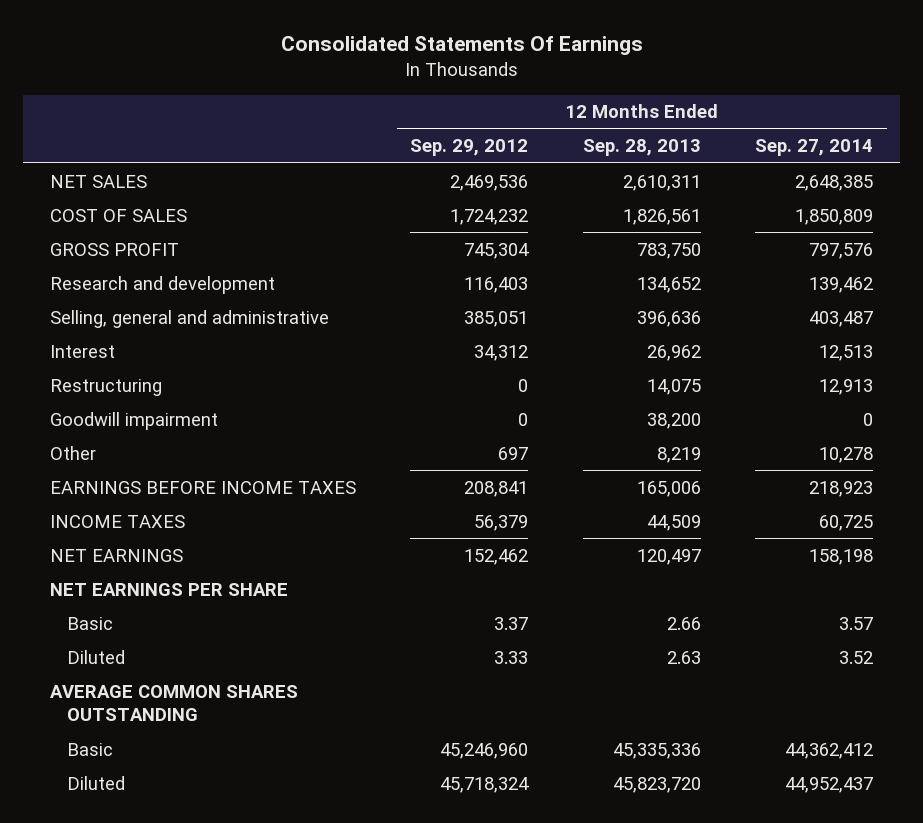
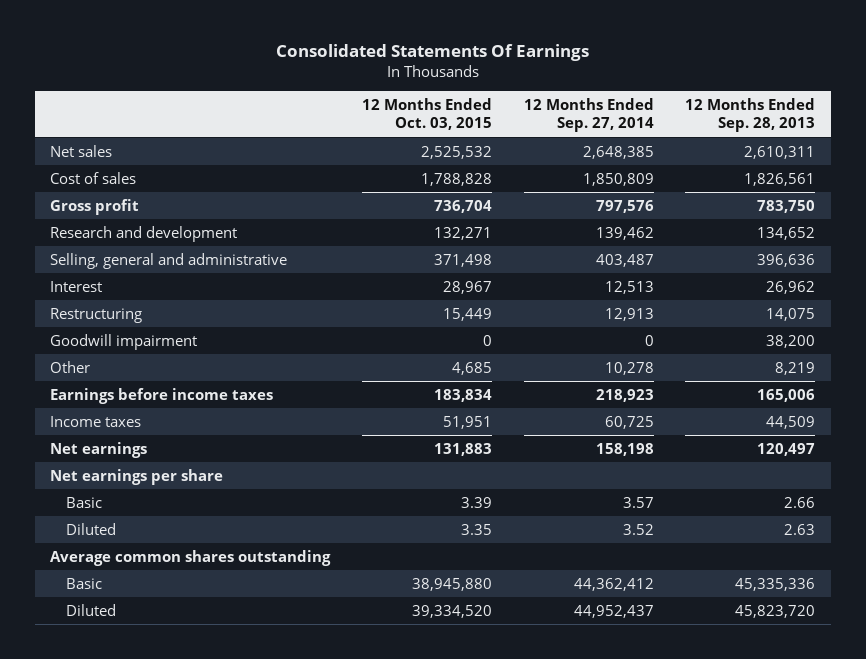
[410,139,529,157] Sep. 29, 2012 -> none
none -> [361,97,492,131] 12 Months Ended Oct. 03, 2015
[49,174,147,188] NET SALES -> [50,144,113,157] Net sales
[49,208,187,222] COST OF SALES -> [50,171,137,184] Cost of sales
[49,242,179,256] GROSS PROFIT -> [50,198,140,215] Gross profit
[49,480,356,494] EARNINGS BEFORE INCOME TAXES -> [50,387,274,404] Earnings before income taxes
[49,514,185,528] INCOME TAXES -> [50,415,142,427] Income taxes
[49,548,183,562] NET EARNINGS -> [50,441,148,458] Net earnings
[49,582,288,596] NET EARNINGS PER SHARE -> [50,468,224,485] Net earnings per share
[49,684,298,722] AVERAGE COMMON SHARES OUTSTANDING -> [50,549,332,566] Average common shares outstanding

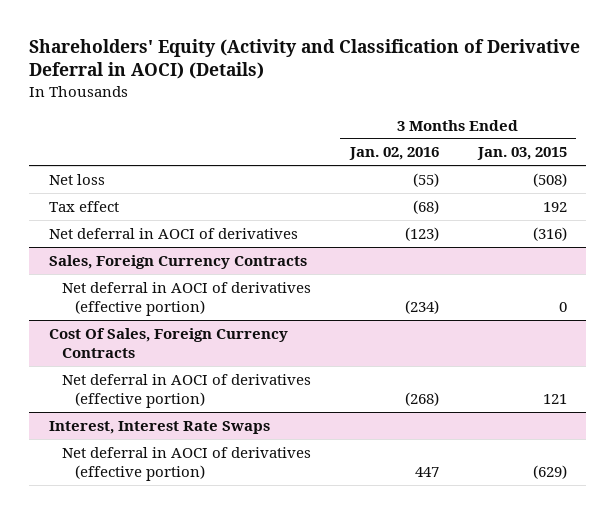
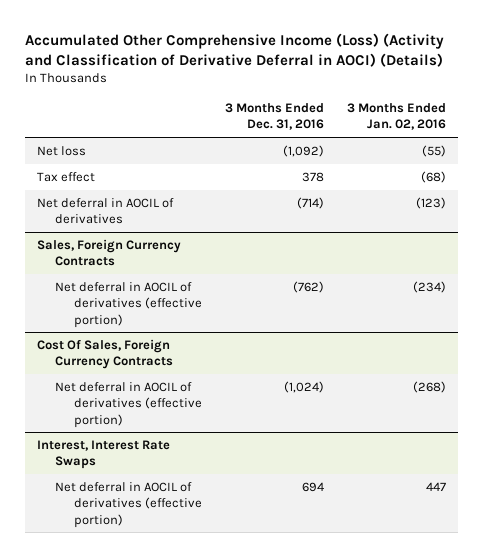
[29,38,581,80] Shareholders' Equity (Activity and Classification of Derivative Deferral in AOCI) (Details) -> [25,33,445,68] Accumulated Other Comprehensive Income (Loss) (Activity and Classification of Derivative Deferral in AOCI) (Details)
[476,147,567,161] Jan. 03, 2015 -> none
none -> [225,103,325,131] 3 Months Ended Dec. 31, 2016
[48,227,298,239] Net deferral in AOCI of derivatives -> [36,197,174,225] Net deferral in AOCIL of derivatives
[61,281,311,317] Net deferral in AOCI of derivatives (effective portion) -> [55,281,203,328] Net deferral in AOCIL of derivatives (effective portion)
[61,373,311,409] Net deferral in AOCI of derivatives (effective portion) -> [55,381,203,428] Net deferral in AOCIL of derivatives (effective portion)
[61,446,311,482] Net deferral in AOCI of derivatives (effective portion) -> [55,481,203,528] Net deferral in AOCIL of derivatives (effective portion)

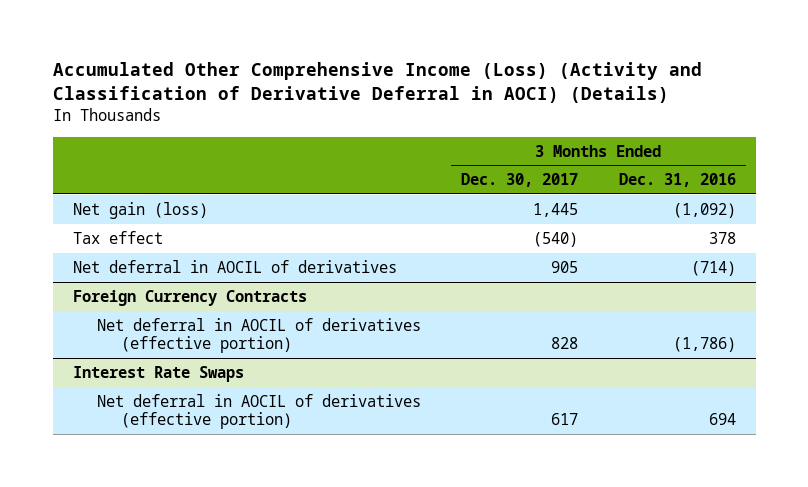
[347,103,447,131] 3 Months Ended Jan. 02, 2016 -> none
none -> [461,173,579,188] Dec. 30, 2017
[36,145,86,156] Net loss -> [72,201,208,219] Net gain (loss)
[36,338,174,370] Cost Of Sales, Foreign Currency Contracts -> none
[55,381,203,428] Net deferral in AOCIL of derivatives (effective portion) -> none
[36,238,181,267] Sales, Foreign Currency Contracts -> [72,289,307,306] Foreign Currency Contracts
[293,280,325,293] (762) -> [672,337,736,353] (1,786)
[36,439,170,470] Interest, Interest Rate Swaps -> [72,365,244,382] Interest Rate Swaps

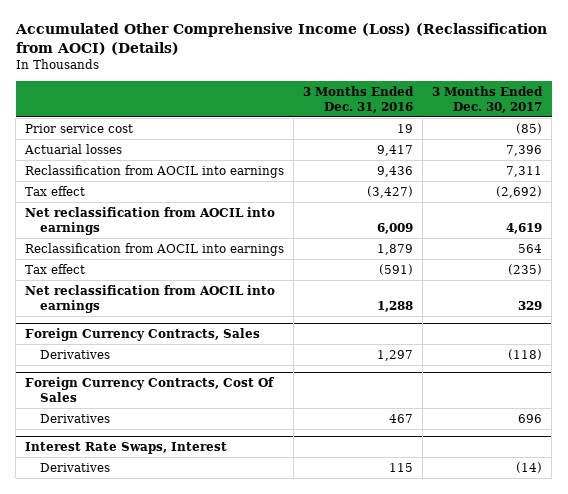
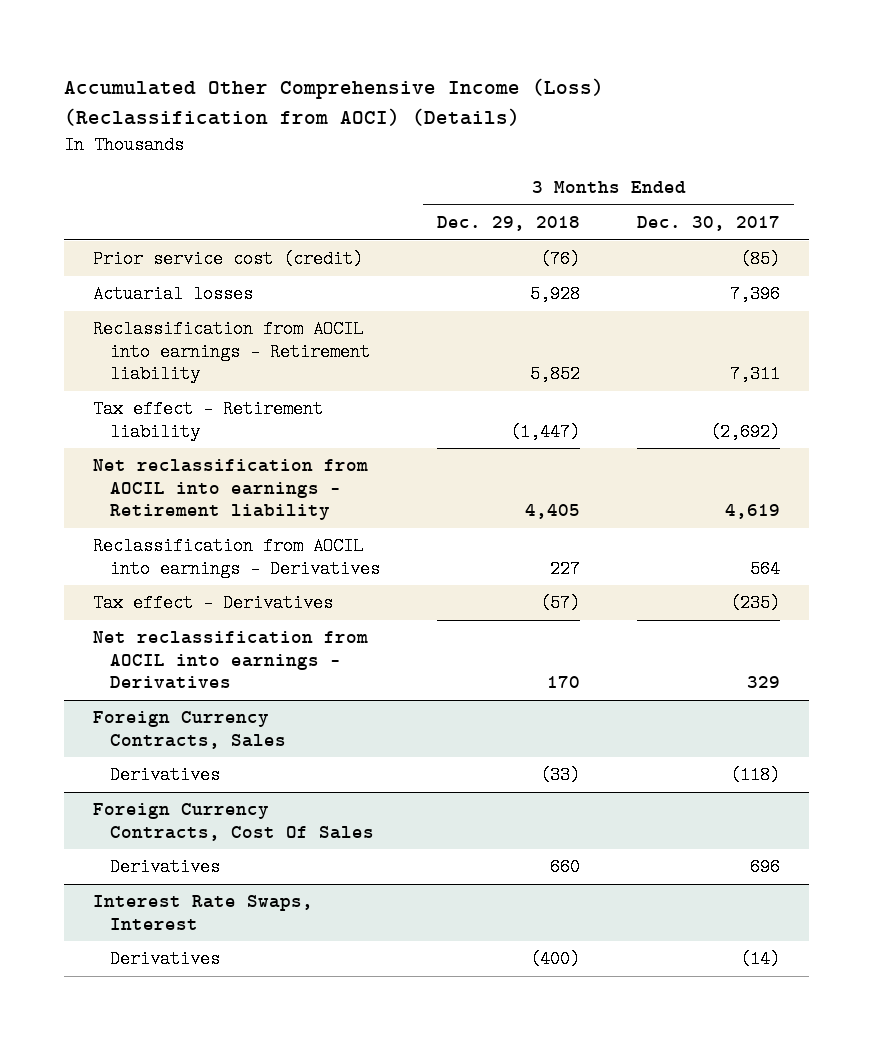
[303,85,415,113] 3 Months Ended Dec. 31, 2016 -> none
none -> [437,216,581,232] Dec. 29, 2018
[25,123,134,133] Prior service cost -> [92,250,363,269] Prior service cost (credit)
[25,164,285,178] Reclassification from AOCIL into earnings -> [92,320,371,383] Reclassification from AOCIL into earnings - Retirement liability
[25,185,86,196] Tax effect -> [92,400,323,441] Tax effect - Retirement liability
[25,206,276,235] Net reclassification from AOCIL into earnings -> [92,459,368,520] Net reclassification from AOCIL into earnings - Retirement liability
[25,242,285,256] Reclassification from AOCIL into earnings -> [92,537,381,578] Reclassification from AOCIL into earnings - Derivatives
[25,263,86,274] Tax effect -> [92,594,333,613] Tax effect - Derivatives
[25,284,276,313] Net reclassification from AOCIL into earnings -> [92,631,368,689] Net reclassification from AOCIL into earnings - Derivatives

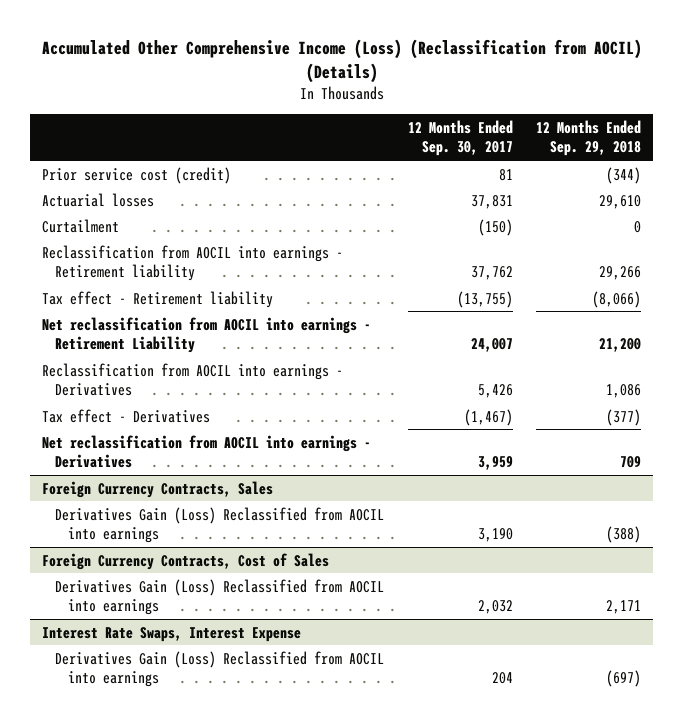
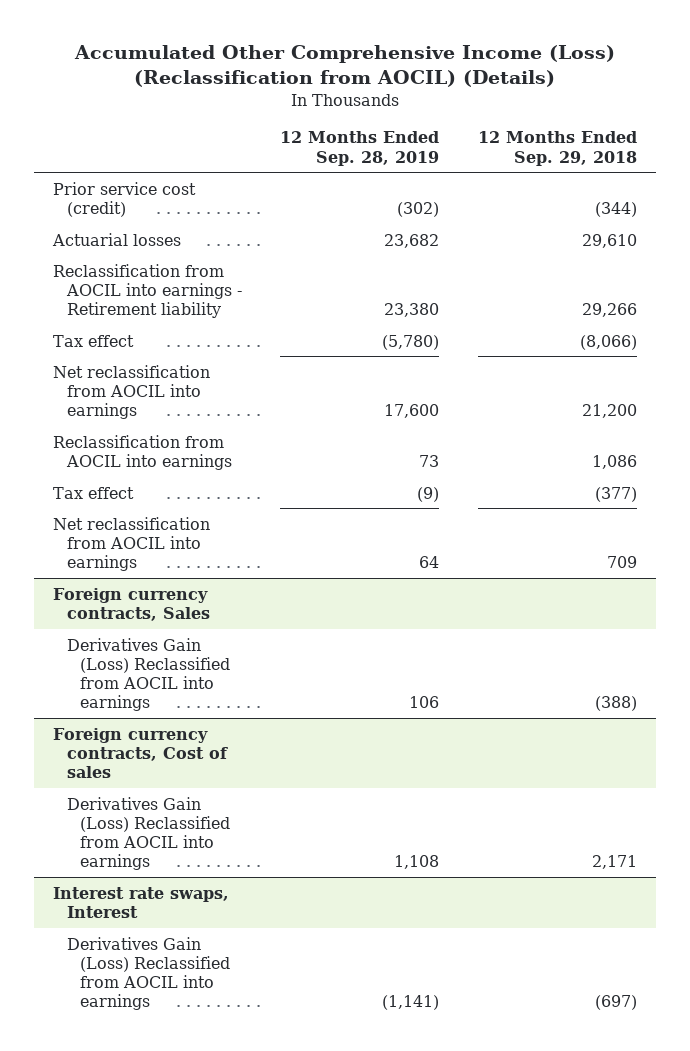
[407,119,513,157] 12 Months Ended Sep. 30, 2017 -> none
none -> [280,131,440,166] 12 Months Ended Sep. 28, 2019
[42,218,120,233] Curtailment -> none
[42,290,274,308] Tax effect - Retirement liability -> [53,334,135,347] Tax effect
[42,316,372,354] Net reclassification from AOCIL into earnings - Retirement Liability -> [53,364,211,420] Net reclassification from AOCIL into earnings
[42,362,344,397] Reclassification from AOCIL into earnings - Derivatives -> [53,434,232,470] Reclassification from AOCIL into earnings
[42,408,211,423] Tax effect - Derivatives -> [53,486,135,499] Tax effect
[42,434,372,469] Net reclassification from AOCIL into earnings - Derivatives -> [53,516,211,572] Net reclassification from AOCIL into earnings
[42,480,274,498] Foreign Currency Contracts, Sales -> [53,587,210,621] Foreign currency contracts, Sales
[42,552,330,570] Foreign Currency Contracts, Cost of Sales -> [53,727,228,779] Foreign currency contracts, Cost of sales
[42,626,302,642] Interest Rate Swaps, Interest Expense -> [53,886,230,918] Interest rate swaps, Interest

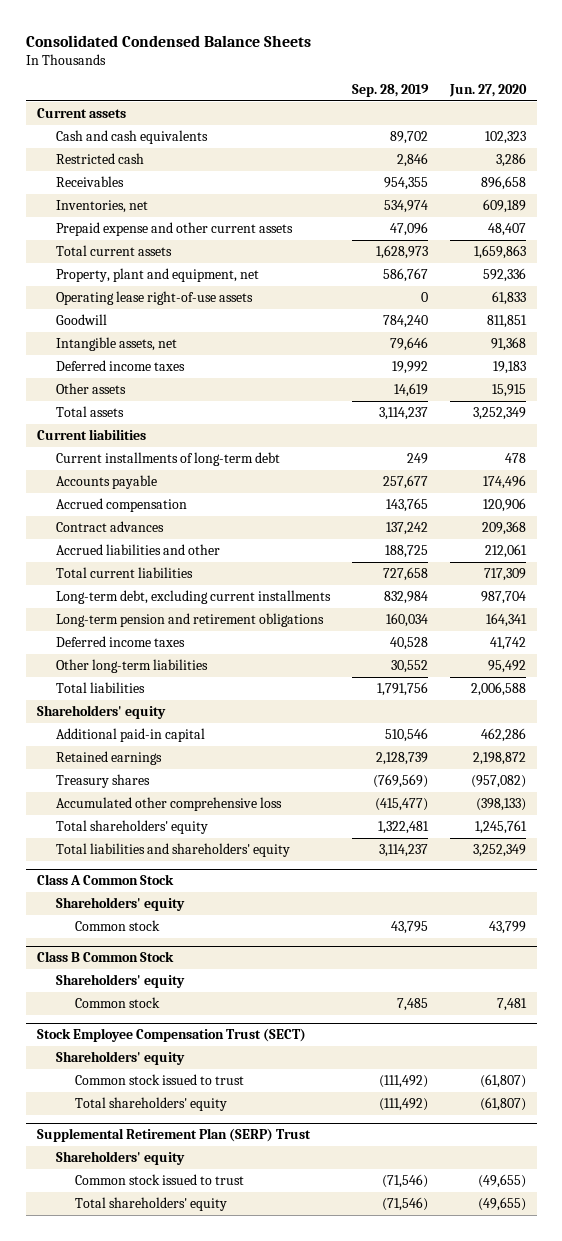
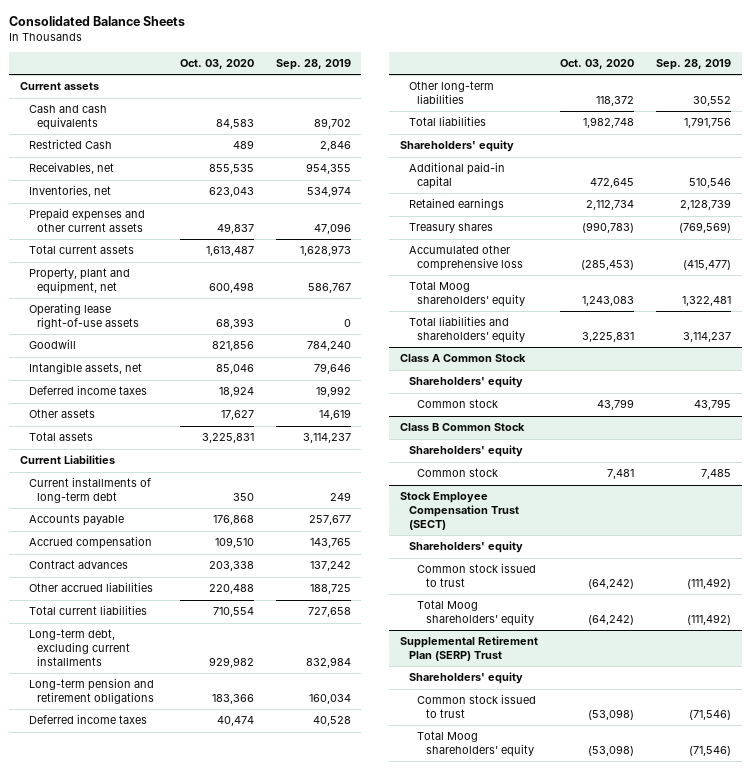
[25,34,311,47] Consolidated Condensed Balance Sheets -> [8,15,185,26] Consolidated Balance Sheets
[448,83,527,97] Jun. 27, 2020 -> none
none -> [179,59,254,70] Oct. 03, 2020
[55,152,144,164] Restricted cash -> [28,139,112,150] Restricted Cash
[55,175,124,187] Receivables -> [28,162,114,175] Receivables, net
[55,221,293,236] Prepaid expense and other current assets -> [28,208,145,233] Prepaid expenses and other current assets
[36,428,146,440] Current liabilities -> [19,455,115,465] Current Liabilities
[55,543,220,555] Accrued liabilities and other -> [28,582,153,593] Other accrued liabilities
[55,819,208,834] Total shareholders' equity -> [408,281,526,308] Total Moog shareholders' equity
[75,1096,228,1111] Total shareholders' equity -> [417,600,535,627] Total Moog shareholders' equity
[75,1196,228,1211] Total shareholders' equity -> [417,731,535,758] Total Moog shareholders' equity

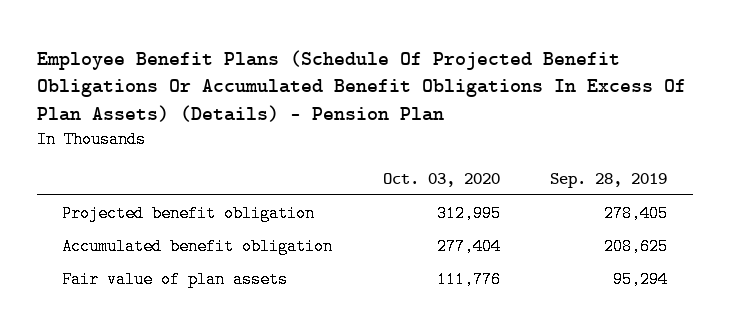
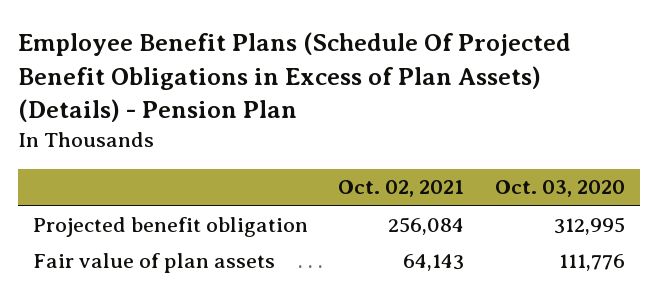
[37,49,687,122] Employee Benefit Plans (Schedule Of Projected Benefit Obligations Or Accumulated Benefit Obligations In Excess Of Plan Assets) (Details) - Pension Plan -> [17,32,571,123] Employee Benefit Plans (Schedule Of Projected Benefit Obligations in Excess of Plan Assets) (Details) - Pension Plan
[550,172,668,188] Sep. 28, 2019 -> none
none -> [338,180,465,198] Oct. 02, 2021
[62,237,334,255] Accumulated benefit obligation -> none

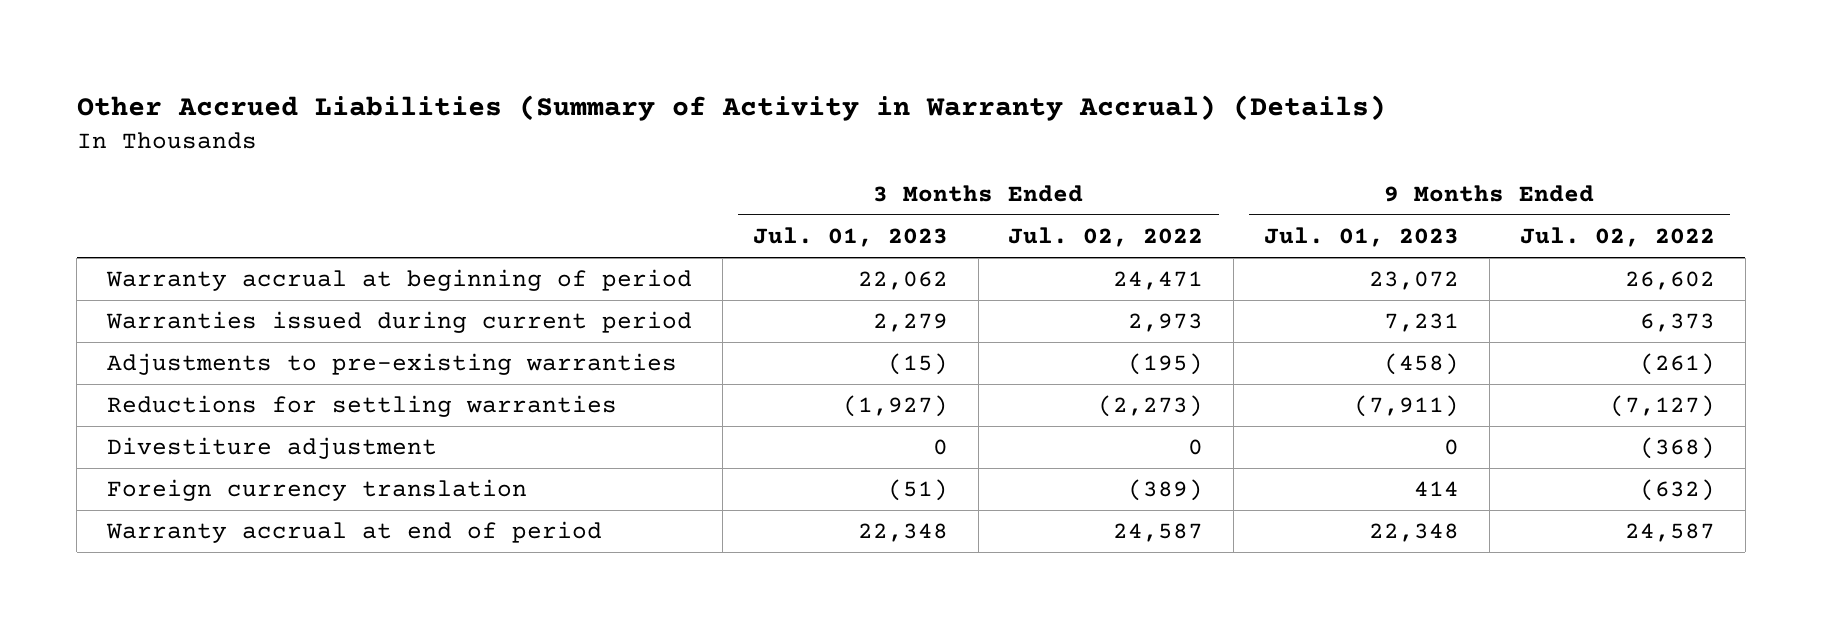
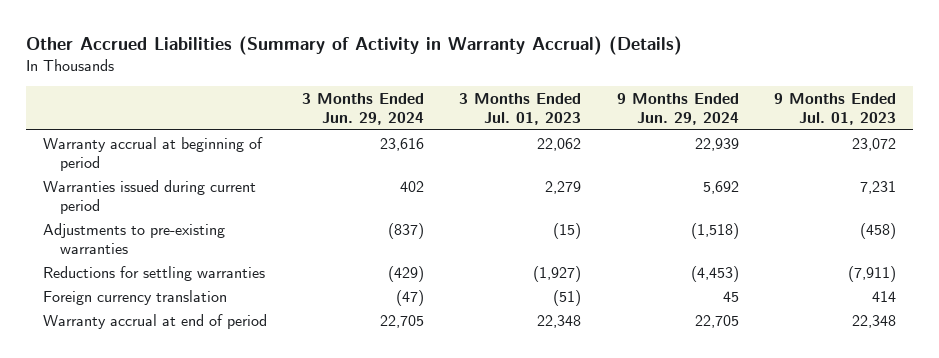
[1008,227,1204,248] Jul. 02, 2022 -> none
[1519,227,1715,248] Jul. 02, 2022 -> none
none -> [302,92,425,125] 3 Months Ended Jun. 29, 2024
none -> [616,92,739,125] 9 Months Ended Jun. 29, 2024
[107,437,438,460] Divestiture adjustment -> none

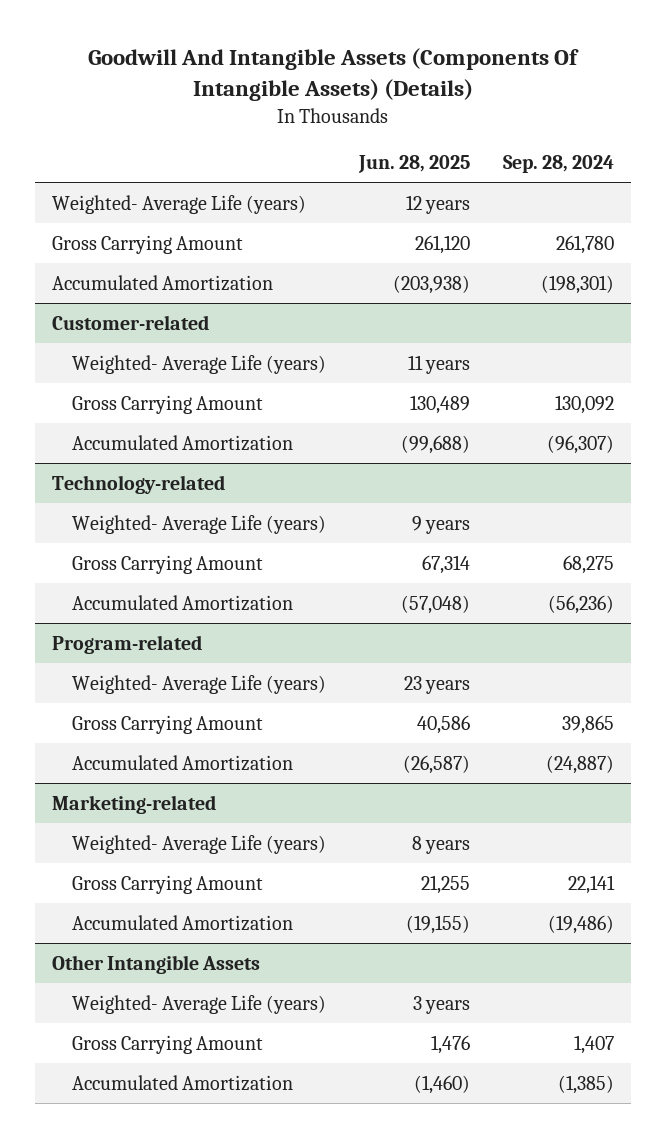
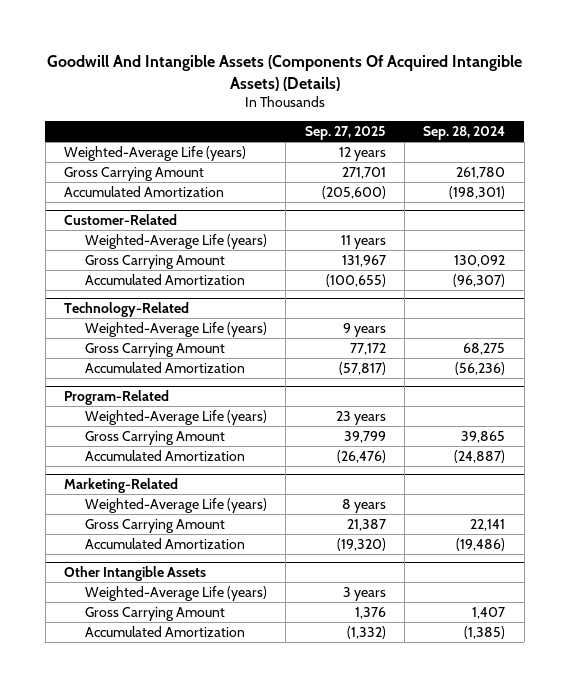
[87,48,579,101] Goodwill And Intangible Assets (Components Of Intangible Assets) (Details) -> [46,54,522,91] Goodwill And Intangible Assets (Components Of Acquired Intangible Assets) (Details)
[358,154,471,173] Jun. 28, 2025 -> none
none -> [304,126,386,141] Sep. 27, 2025
[51,194,306,214] Weighted- Average Life (years) -> [64,145,247,161] Weighted-Average Life (years)
[51,314,209,330] Customer-related -> [64,213,178,225] Customer-Related
[72,354,327,374] Weighted- Average Life (years) -> [84,233,267,249] Weighted-Average Life (years)
[51,474,225,494] Technology-related -> [64,301,190,317] Technology-Related
[72,514,327,534] Weighted- Average Life (years) -> [84,321,267,337] Weighted-Average Life (years)
[51,634,202,654] Program-related -> [64,389,170,405] Program-Related
[72,674,327,694] Weighted- Average Life (years) -> [84,409,267,425] Weighted-Average Life (years)
[51,794,216,814] Marketing-related -> [64,477,179,493] Marketing-Related
[72,834,327,854] Weighted- Average Life (years) -> [84,497,267,513] Weighted-Average Life (years)
[72,994,327,1014] Weighted- Average Life (years) -> [84,585,267,601] Weighted-Average Life (years)

